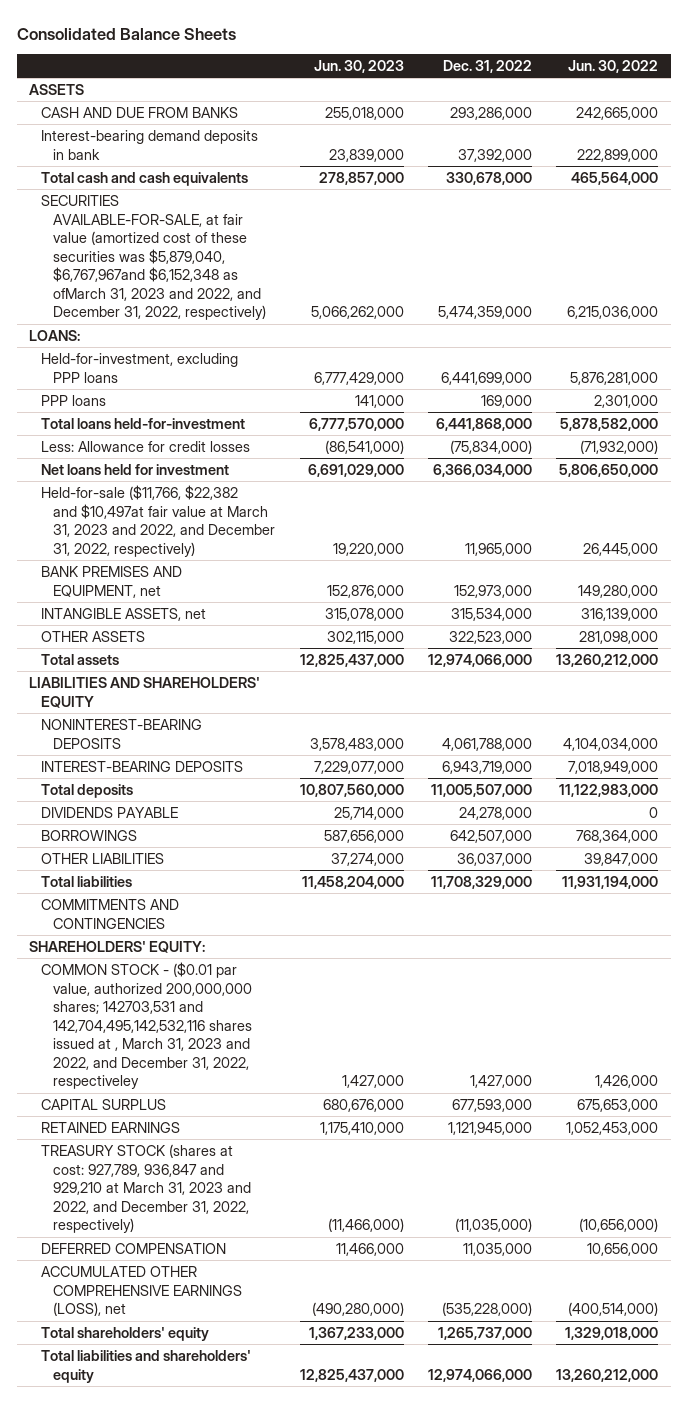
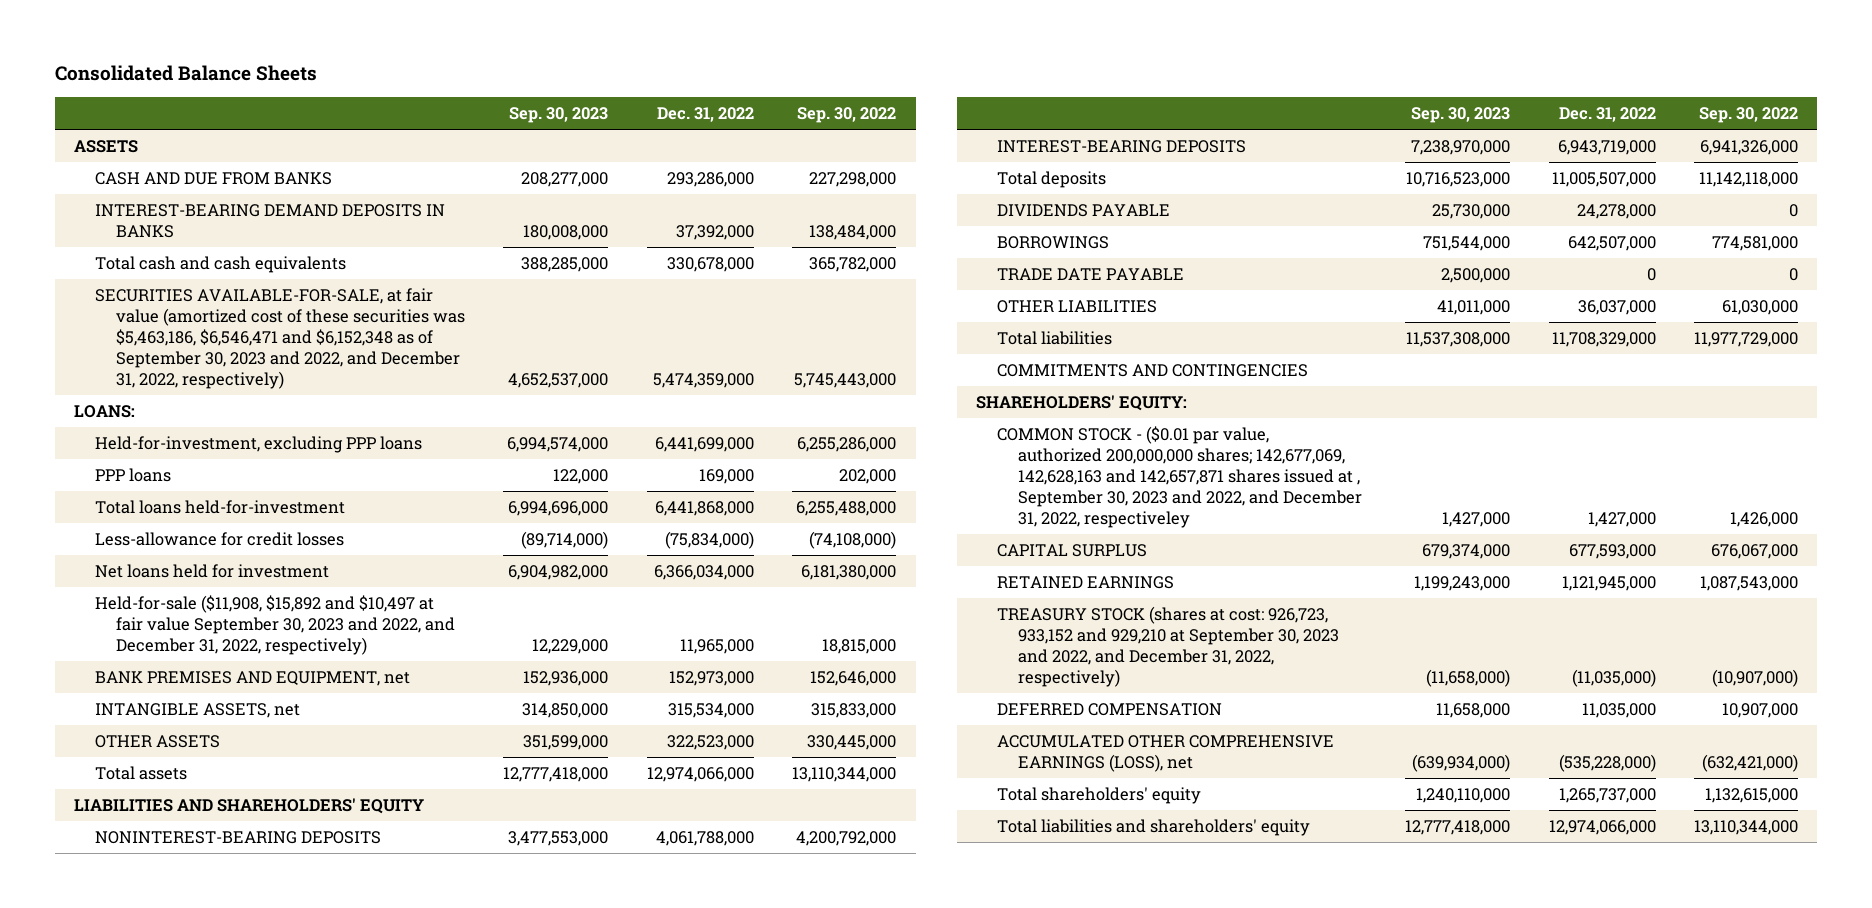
[313,59,404,73] Jun. 30, 2023 -> none
[568,59,659,73] Jun. 30, 2022 -> none
none -> [509,107,609,124] Sep. 30, 2023
none -> [797,107,897,124] Sep. 30, 2022
[41,130,259,160] Interest-bearing demand deposits in bank -> [95,204,446,238] INTEREST-BEARING DEMAND DEPOSITS IN BANKS
[41,195,267,321] SECURITIES AVAILABLE-FOR-SALE, at fair value (amortized cost of these securities was $5,879,040, $6,767,967and $6,152,348 as ofMarch 31, 2023 and 2022, and December 31, 2022, respectively) -> [95,288,466,389] SECURITIES AVAILABLE-FOR-SALE, at fair value (amortized cost of these securities was $5,463,186, $6,546,471 and $6,152,348 as of September 30, 2023 and 2022, and December 31, 2022, respectively)
[41,441,251,453] Less: Allowance for credit losses -> [95,532,345,547] Less-allowance for credit losses
[41,485,276,557] Held-for-sale ($11,766, $22,382 and $10,497at fair value at March 31, 2023 and 2022, and December 31, 2022, respectively) -> [95,595,456,655] Held-for-sale ($11,908, $15,892 and $10,497 at fair value September 30, 2023 and 2022, and December 31, 2022, respectively)
none -> [996,268,1184,281] TRADE DATE PAYABLE
[41,962,253,1090] COMMON STOCK - ($0.01 par value, authorized 200,000,000 shares; 142703,531 and 142,704,495,142,532,116 shares issued at , March 31, 2023 and 2022, and December 31, 2022, respectiveley -> [996,426,1362,528] COMMON STOCK - ($0.01 par value, authorized 200,000,000 shares; 142,677,069, 142,628,163 and 142,657,871 shares issued at , September 30, 2023 and 2022, and December 31, 2022, respectiveley
[41,1144,252,1234] TREASURY STOCK (shares at cost: 927,789, 936,847 and 929,210 at March 31, 2023 and 2022, and December 31, 2022, respectively) -> [996,606,1339,687] TREASURY STOCK (shares at cost: 926,723, 933,152 and 929,210 at September 30, 2023 and 2022, and December 31, 2022, respectively)

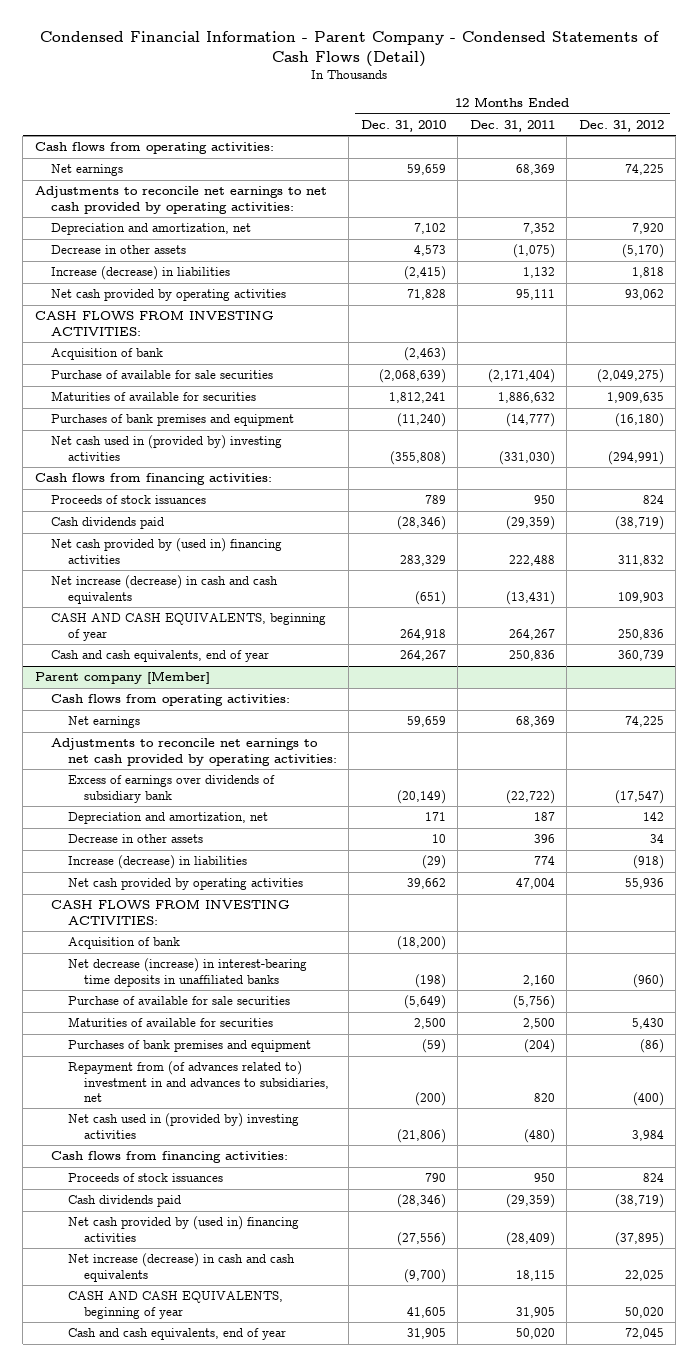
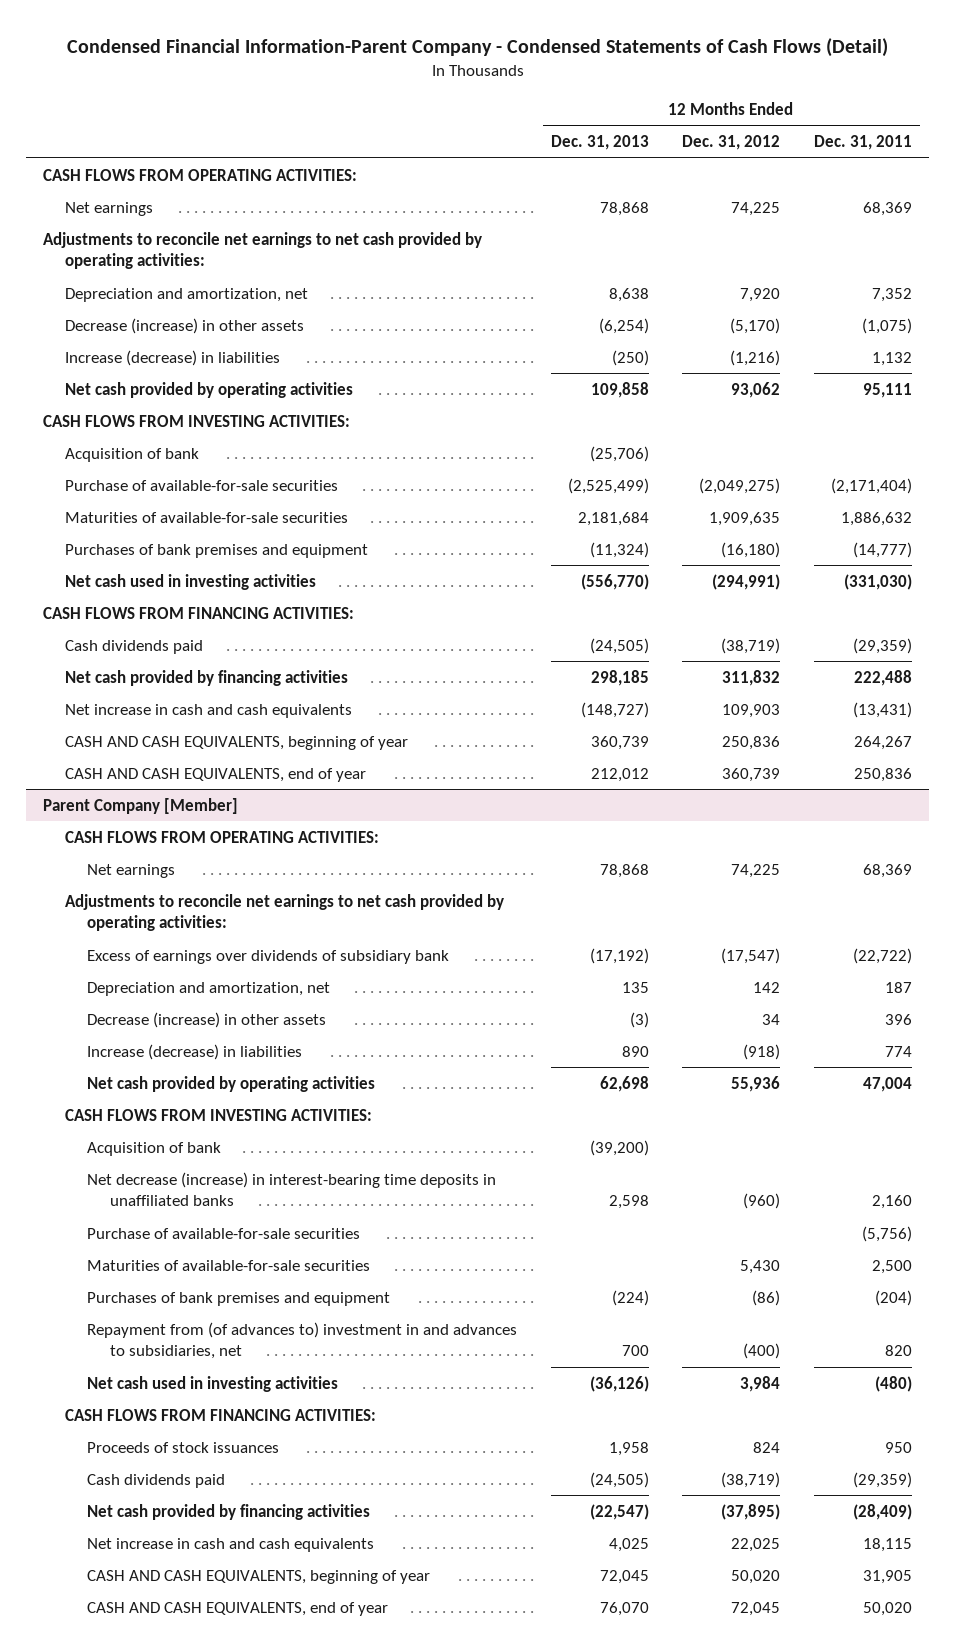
[40,31,661,67] Condensed Financial Information - Parent Company - Condensed Statements of Cash Flows (Detail) -> [66,37,888,57] Condensed Financial Information-Parent Company - Condensed Statements of Cash Flows (Detail)
[360,119,446,132] Dec. 31, 2010 -> none
none -> [550,135,649,151] Dec. 31, 2013
[34,142,274,155] Cash flows from operating activities: -> [43,168,358,181] CASH FLOWS FROM OPERATING ACTIVITIES:
[51,245,187,255] Decrease in other assets -> [65,317,305,334] Decrease (increase) in other assets
[631,267,664,279] 1,818 -> [730,349,781,366] (1,216)
[51,370,274,380] Purchase of available for sale securities -> [65,479,339,491] Purchase of available-for-sale securities
[51,391,257,402] Maturities of available for securities -> [65,511,349,523] Maturities of available-for-sale securities
[51,495,207,505] Proceeds of stock issuances -> none
[51,435,283,461] Net cash used in (provided by) investing activities -> [65,573,317,590] Net cash used in investing activities
[34,473,272,486] Cash flows from financing activities: -> [43,606,355,619] CASH FLOWS FROM FINANCING ACTIVITIES:
[51,538,283,564] Net cash provided by (used in) financing activities -> [65,669,349,686] Net cash provided by financing activities
[51,575,279,604] Net increase (decrease) in cash and cash equivalents -> [65,703,353,718] Net increase in cash and cash equivalents
[51,650,270,663] Cash and cash equivalents, end of year -> [65,767,367,782] CASH AND CASH EQUIVALENTS, end of year
[34,671,210,685] Parent company [Member] -> [43,797,239,814] Parent Company [Member]
[51,694,291,707] Cash flows from operating activities: -> [65,830,380,843] CASH FLOWS FROM OPERATING ACTIVITIES:
[67,834,203,844] Decrease in other assets -> [87,1011,327,1028] Decrease (increase) in other assets
[67,996,290,1006] Purchase of available for sale securities -> [87,1227,361,1239] Purchase of available-for-sale securities
[67,1017,273,1028] Maturities of available for securities -> [87,1259,371,1271] Maturities of available-for-sale securities
[67,1061,330,1102] Repayment from (of advances related to) investment in and advances to subsidiaries, net -> [87,1321,518,1360] Repayment from (of advances to) investment in and advances to subsidiaries, net
[67,1113,299,1139] Net cash used in (provided by) investing activities -> [87,1375,339,1392] Net cash used in investing activities
[51,1151,289,1164] Cash flows from financing activities: -> [65,1408,377,1421] CASH FLOWS FROM FINANCING ACTIVITIES:
[67,1216,299,1242] Net cash provided by (used in) financing activities -> [87,1503,371,1520] Net cash provided by financing activities
[67,1253,295,1282] Net increase (decrease) in cash and cash equivalents -> [87,1537,375,1552] Net increase in cash and cash equivalents
[67,1328,286,1341] Cash and cash equivalents, end of year -> [87,1601,389,1616] CASH AND CASH EQUIVALENTS, end of year

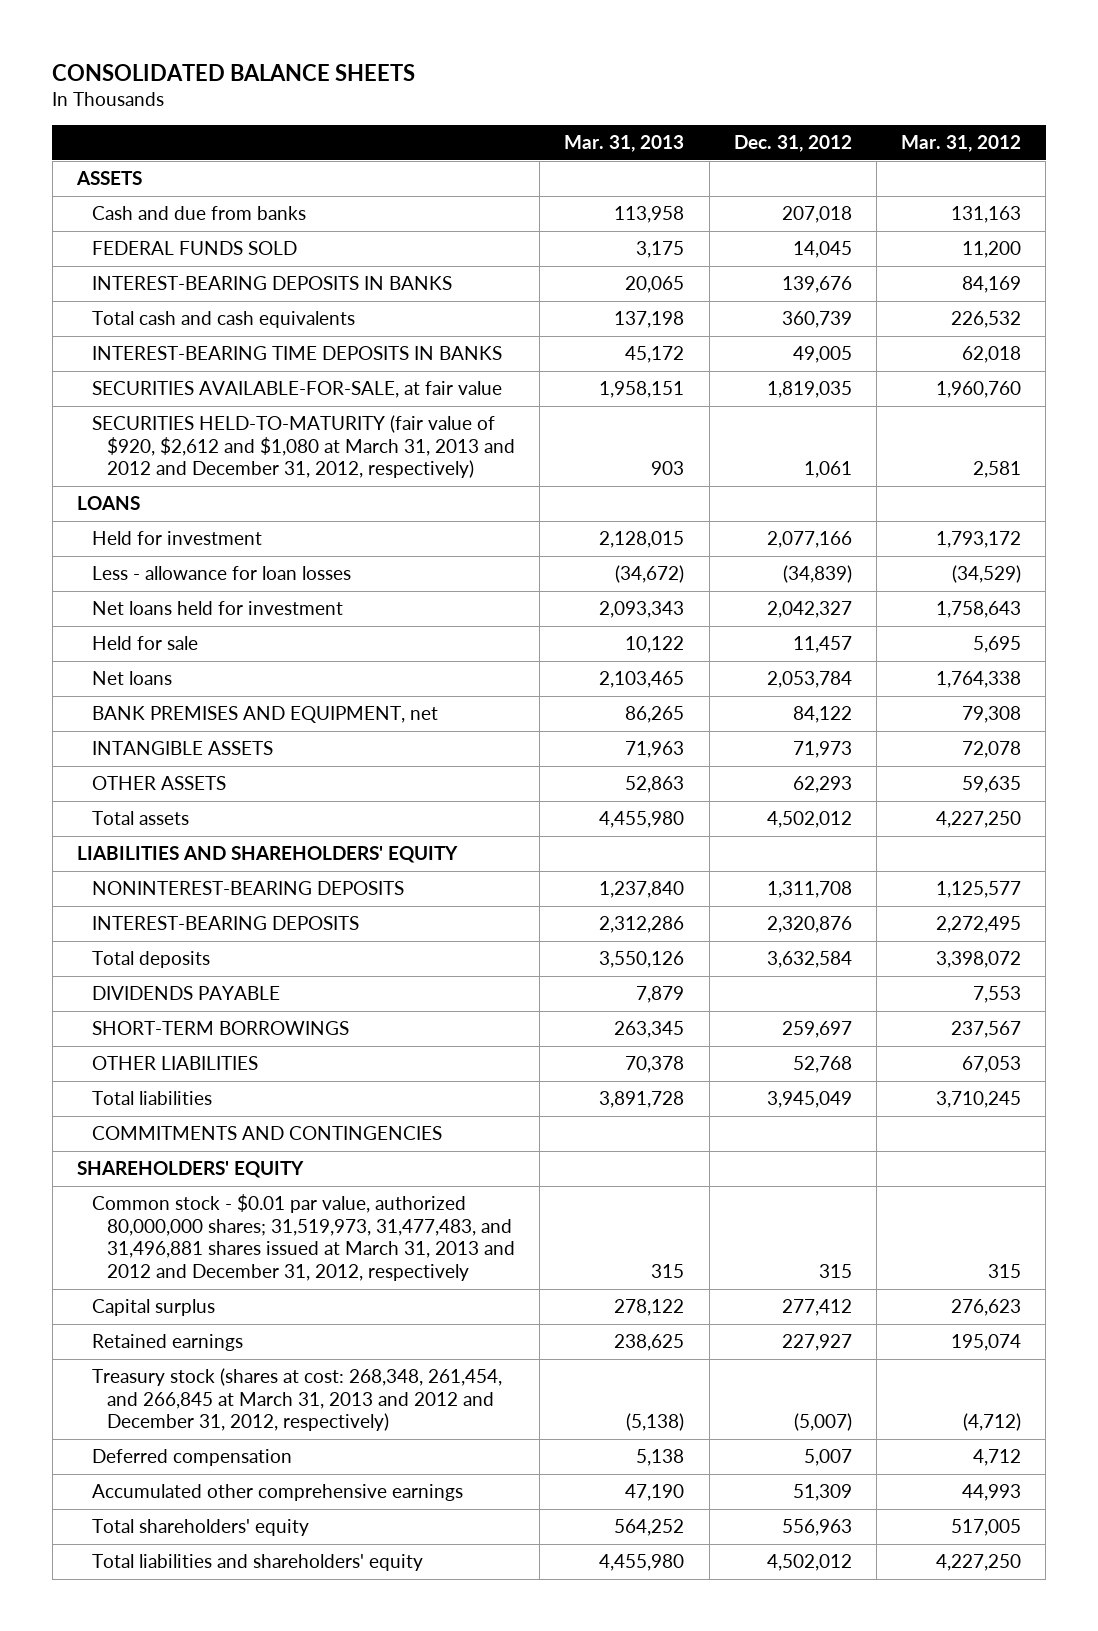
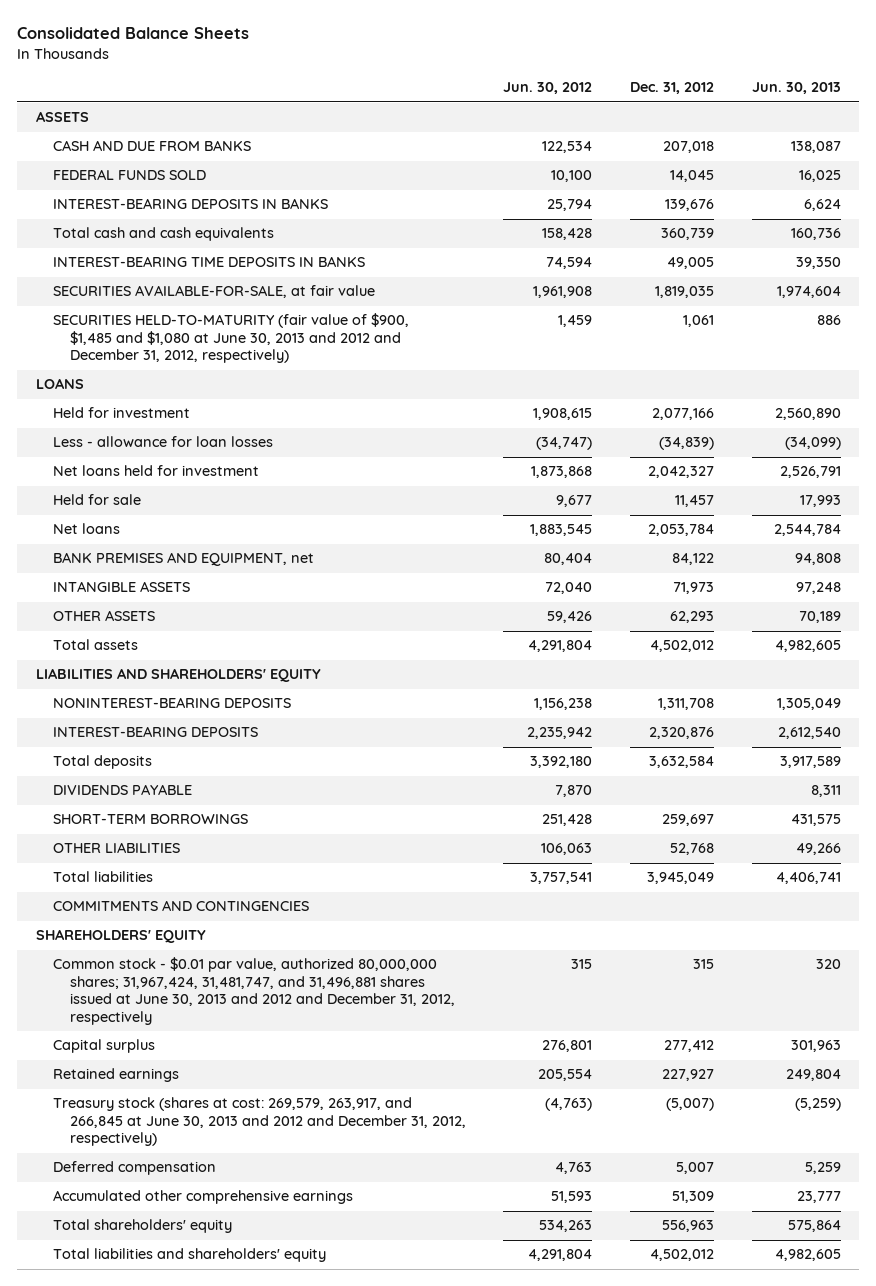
[52,64,416,82] CONSOLIDATED BALANCE SHEETS -> [16,27,249,40] Consolidated Balance Sheets
[564,135,685,153] Mar. 31, 2013 -> none
[901,135,1022,153] Mar. 31, 2012 -> none
none -> [503,82,593,95] Jun. 30, 2012
none -> [751,82,841,95] Jun. 30, 2013
[92,206,307,221] Cash and due from banks -> [52,140,251,152] CASH AND DUE FROM BANKS
[92,415,516,479] SECURITIES HELD-TO-MATURITY (fair value of $920, $2,612 and $1,080 at March 31, 2013 and 2012 and December 31, 2012, respectively) -> [52,313,409,364] SECURITIES HELD-TO-MATURITY (fair value of $900, $1,485 and $1,080 at June 30, 2013 and 2012 and December 31, 2012, respectively)
[92,1194,516,1282] Common stock - $0.01 par value, authorized 80,000,000 shares; 31,519,973, 31,477,483, and 31,496,881 shares issued at March 31, 2013 and 2012 and December 31, 2012, respectively -> [52,957,455,1025] Common stock - $0.01 par value, authorized 80,000,000 shares; 31,967,424, 31,481,747, and 31,496,881 shares issued at June 30, 2013 and 2012 and December 31, 2012, respectively
[92,1368,503,1432] Treasury stock (shares at cost: 268,348, 261,454, and 266,845 at March 31, 2013 and 2012 and December 31, 2012, respectively) -> [52,1097,466,1147] Treasury stock (shares at cost: 269,579, 263,917, and 266,845 at June 30, 2013 and 2012 and December 31, 2012, respectively)

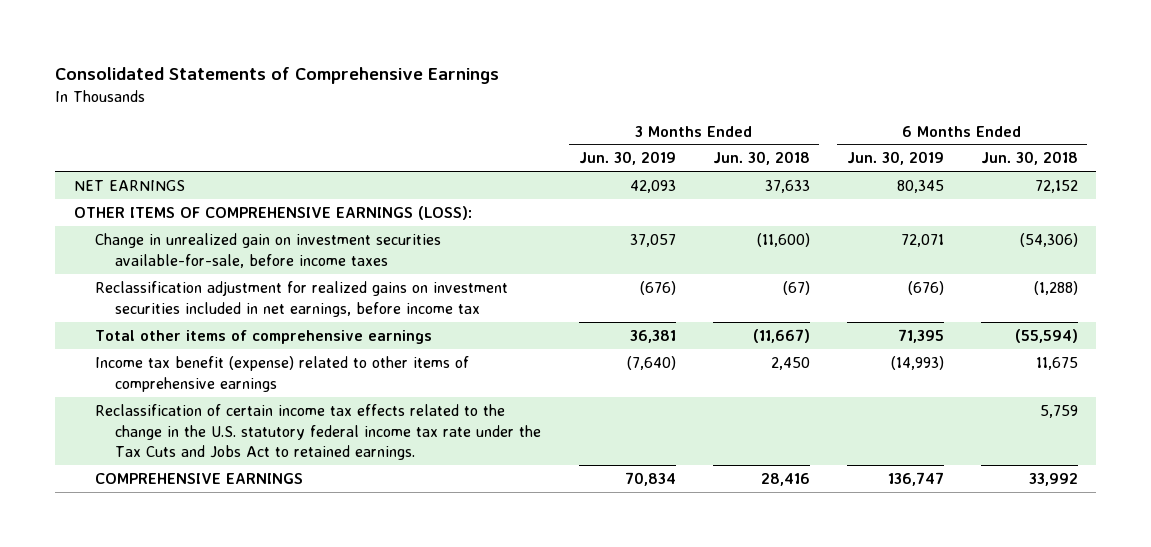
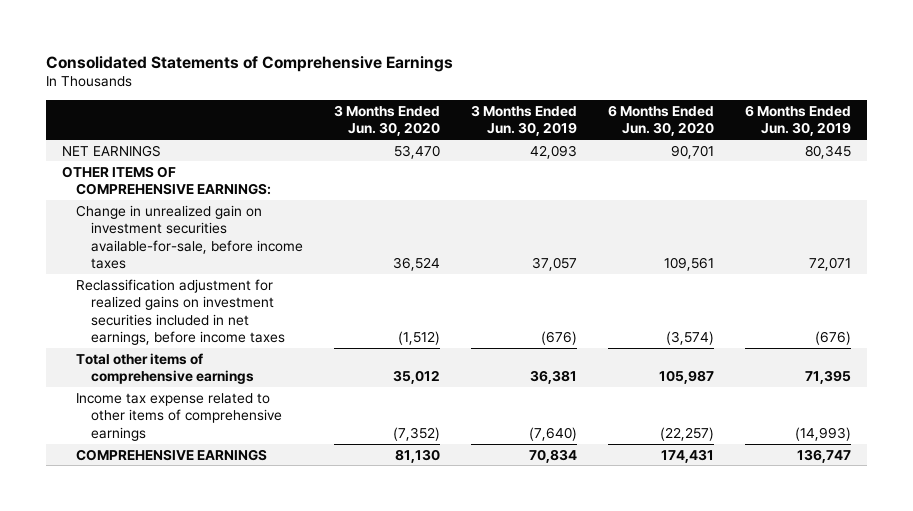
[712,151,810,166] Jun. 30, 2018 -> none
[980,151,1078,166] Jun. 30, 2018 -> none
none -> [333,104,440,137] 3 Months Ended Jun. 30, 2020
none -> [608,104,715,137] 6 Months Ended Jun. 30, 2020
[73,205,472,220] OTHER ITEMS OF COMPREHENSIVE EARNINGS (LOSS): -> [62,165,272,196] OTHER ITEMS OF COMPREHENSIVE EARNINGS:
[94,280,508,317] Reclassification adjustment for realized gains on investment securities included in net earnings, before income tax -> [76,278,285,346] Reclassification adjustment for realized gains on investment securities included in net earnings, before income taxes
[94,403,542,461] Reclassification of certain income tax effects related to the change in the U.S. statutory federal income tax rate under the Tax Cuts and Jobs Act to retained earnings. -> none
[94,355,469,392] Income tax benefit (expense) related to other items of comprehensive earnings -> [76,392,282,441] Income tax expense related to other items of comprehensive earnings

